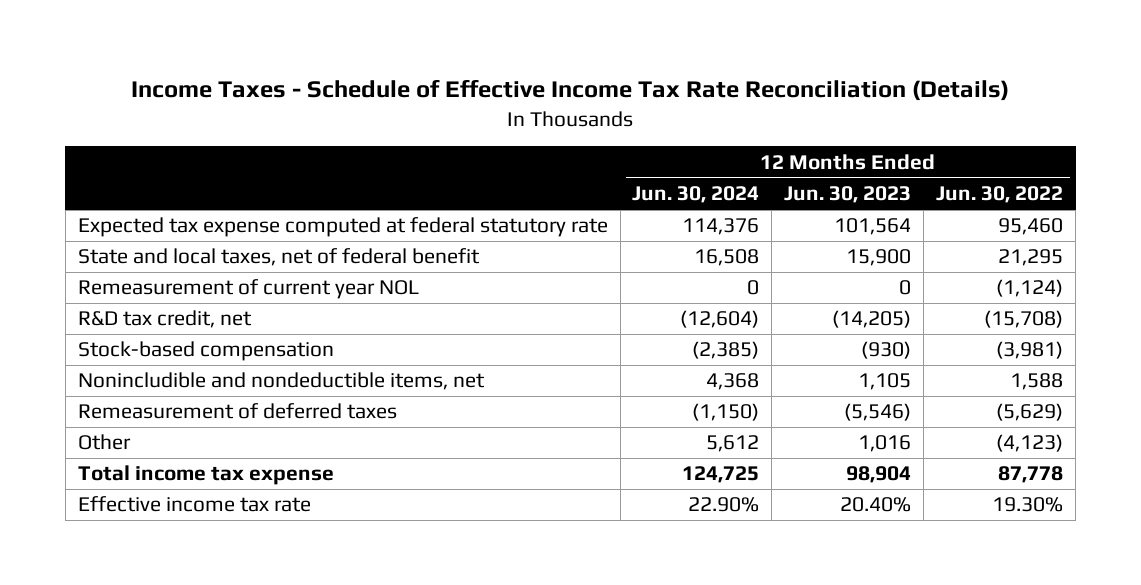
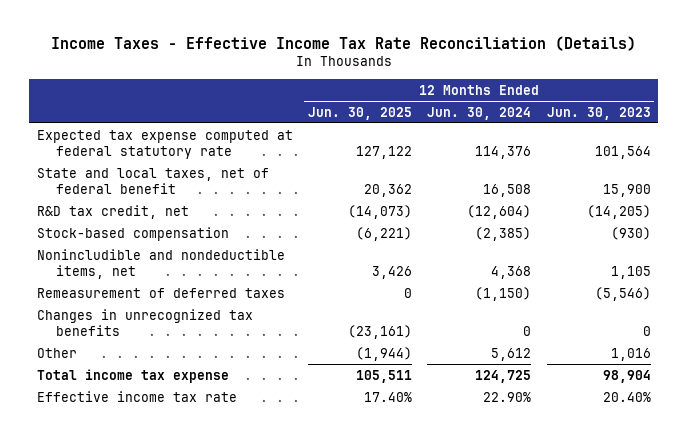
[131,79,1010,102] Income Taxes - Schedule of Effective Income Tax Rate Reconciliation (Details) -> [50,36,636,52] Income Taxes - Effective Income Tax Rate Reconciliation (Details)
[936,186,1064,204] Jun. 30, 2022 -> none
none -> [307,106,412,120] Jun. 30, 2025
[77,279,419,300] Remeasurement of current year NOL -> none
none -> [36,308,253,336] Changes in unrecognized tax benefits

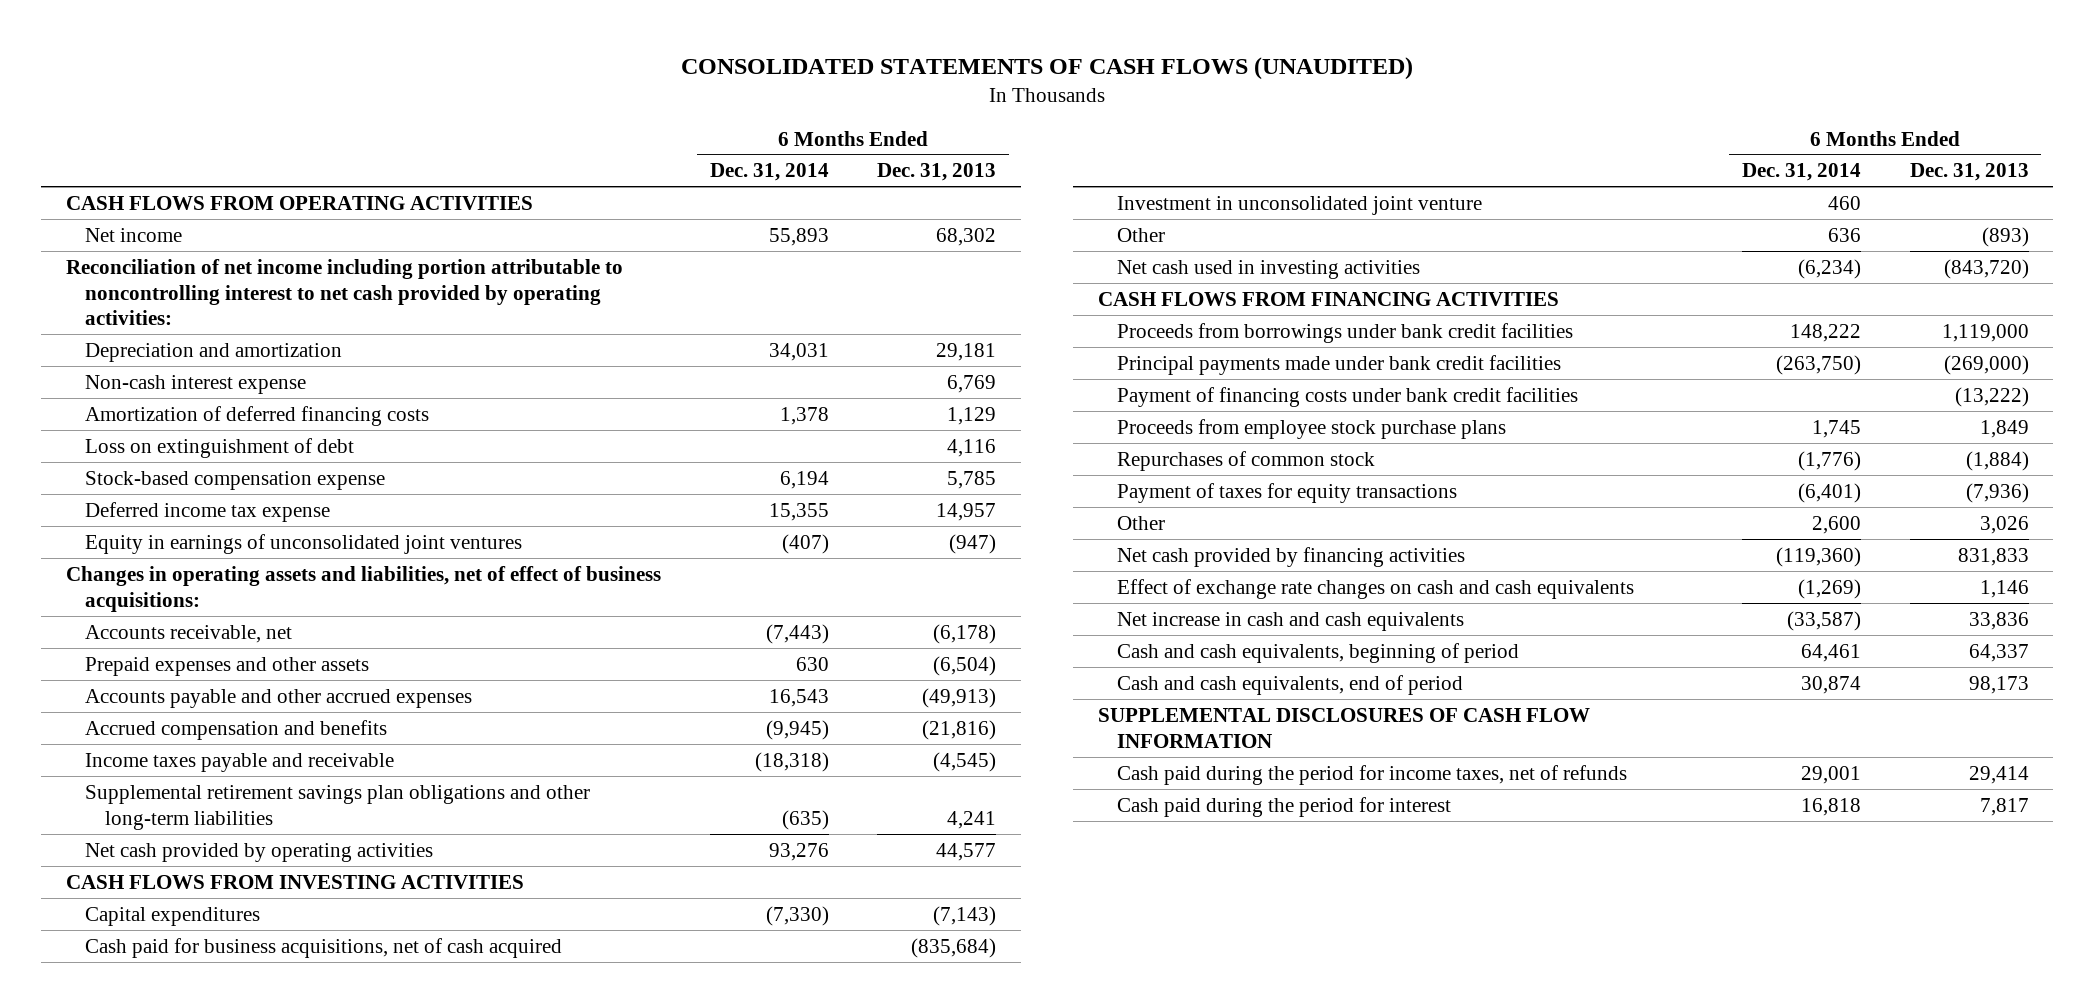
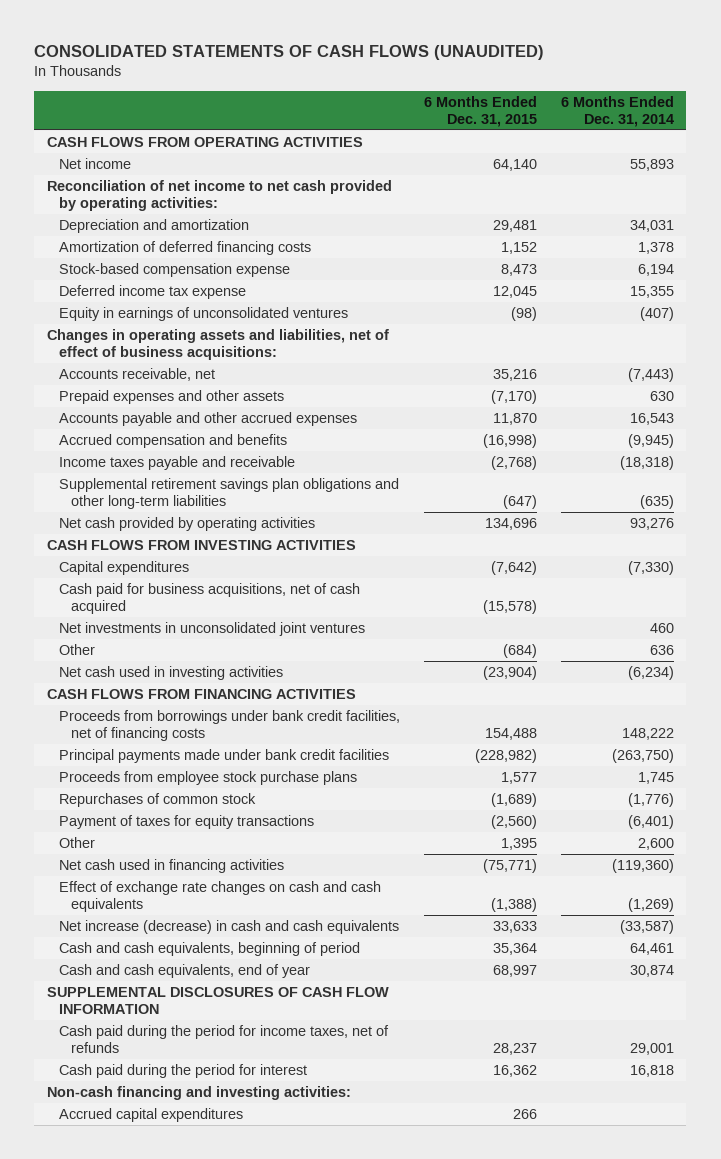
[877,163,997,182] Dec. 31, 2013 -> none
none -> [423,95,537,127] 6 Months Ended Dec. 31, 2015
[65,258,623,326] Reconciliation of net income including portion attributable to noncontrolling interest to net cash provided by operating activities: -> [46,180,392,212] Reconciliation of net income to net cash provided by operating activities:
[85,374,307,394] Non-cash interest expense -> none
[85,437,355,458] Loss on extinguishment of debt -> none
[85,533,523,554] Equity in earnings of unconsolidated joint ventures -> [58,307,348,322] Equity in earnings of unconsolidated ventures
[1117,195,1483,215] Investment in unconsolidated joint venture -> [58,622,365,637] Net investments in unconsolidated joint ventures
[1117,322,1574,343] Proceeds from borrowings under bank credit facilities -> [58,710,400,742] Proceeds from borrowings under bank credit facilities, net of financing costs
[1117,386,1579,407] Payment of financing costs under bank credit facilities -> none
[1117,546,1466,567] Net cash provided by financing activities -> [58,859,284,874] Net cash used in financing activities
[1117,611,1465,631] Net increase in cash and cash equivalents -> [58,920,399,935] Net increase (decrease) in cash and cash equivalents
[1117,674,1464,695] Cash and cash equivalents, end of period -> [58,964,310,979] Cash and cash equivalents, end of year
none -> [46,1086,351,1101] Non-cash financing and investing activities:
none -> [58,1108,243,1123] Accrued capital expenditures

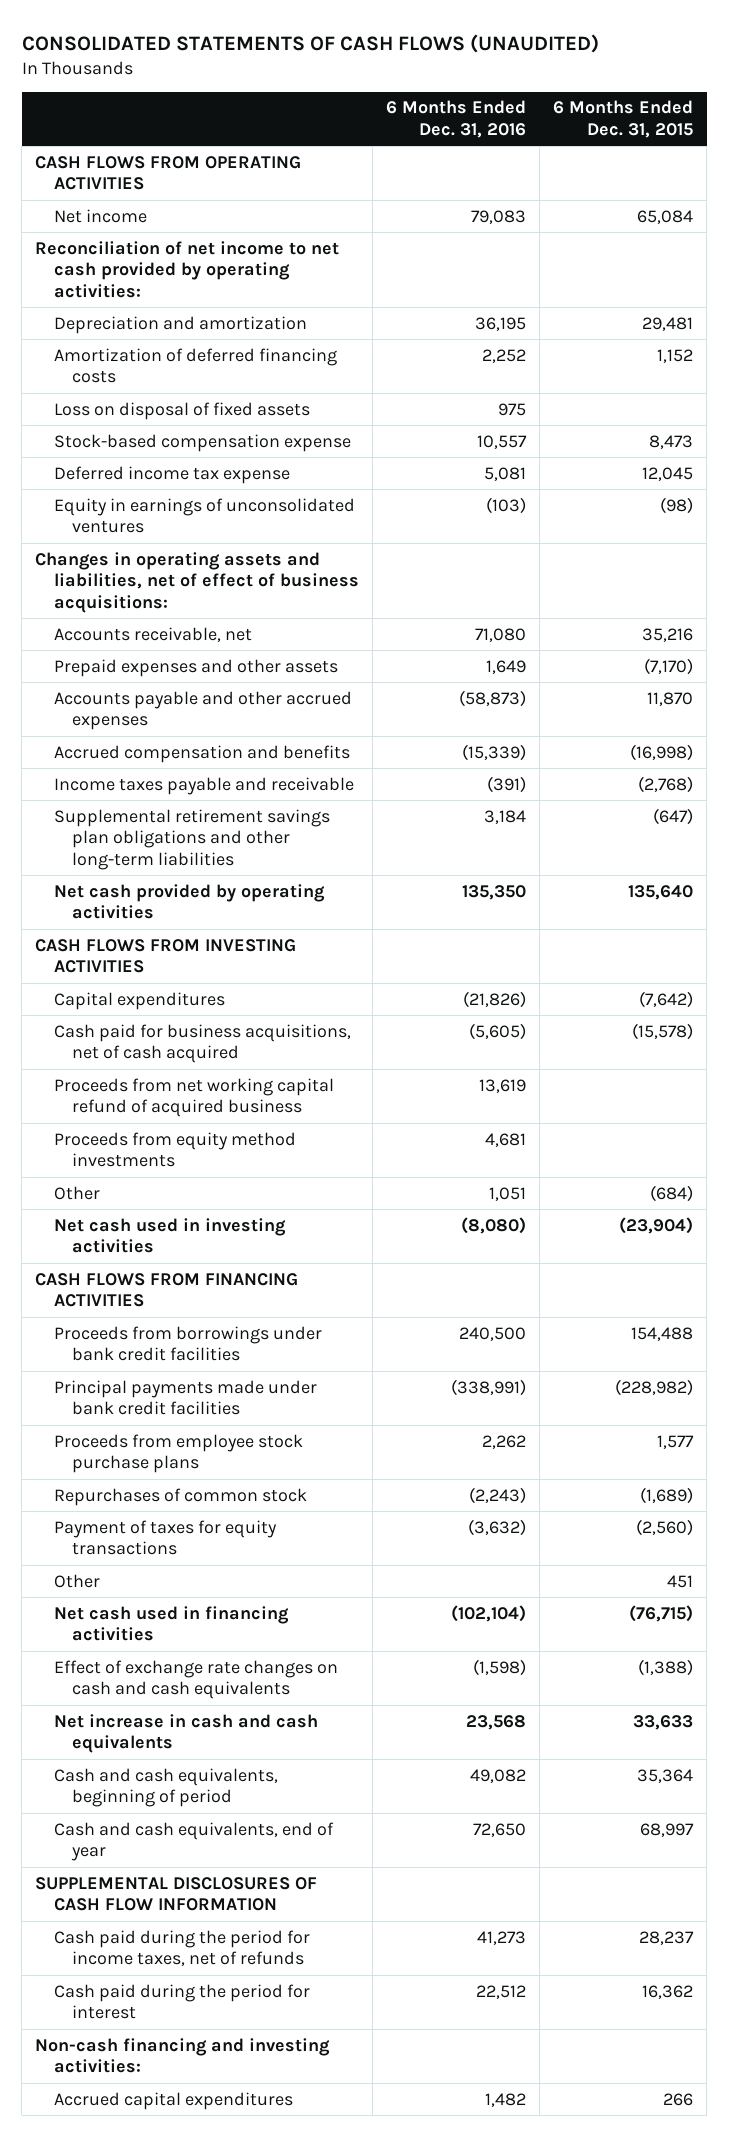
[560,95,674,127] 6 Months Ended Dec. 31, 2014 -> none
none -> [386,100,527,138] 6 Months Ended Dec. 31, 2016
[492,159,537,172] 64,140 -> [637,209,694,224] 65,084
none -> [53,401,310,420] Loss on disposal of fixed assets
[484,518,537,531] 134,696 -> [628,884,694,900] 135,640
none -> [53,1077,334,1118] Proceeds from net working capital refund of acquired business
[58,622,365,637] Net investments in unconsolidated joint ventures -> [53,1131,296,1168] Proceeds from equity method investments
[58,710,400,742] Proceeds from borrowings under bank credit facilities, net of financing costs -> [53,1325,322,1362] Proceeds from borrowings under bank credit facilities
[500,838,537,851] 1,395 -> [667,1574,694,1588] 451
[482,859,537,874] (75,771) -> [629,1604,694,1622] (76,715)
[58,920,399,935] Net increase (decrease) in cash and cash equivalents -> [53,1713,318,1754] Net increase in cash and cash equivalents

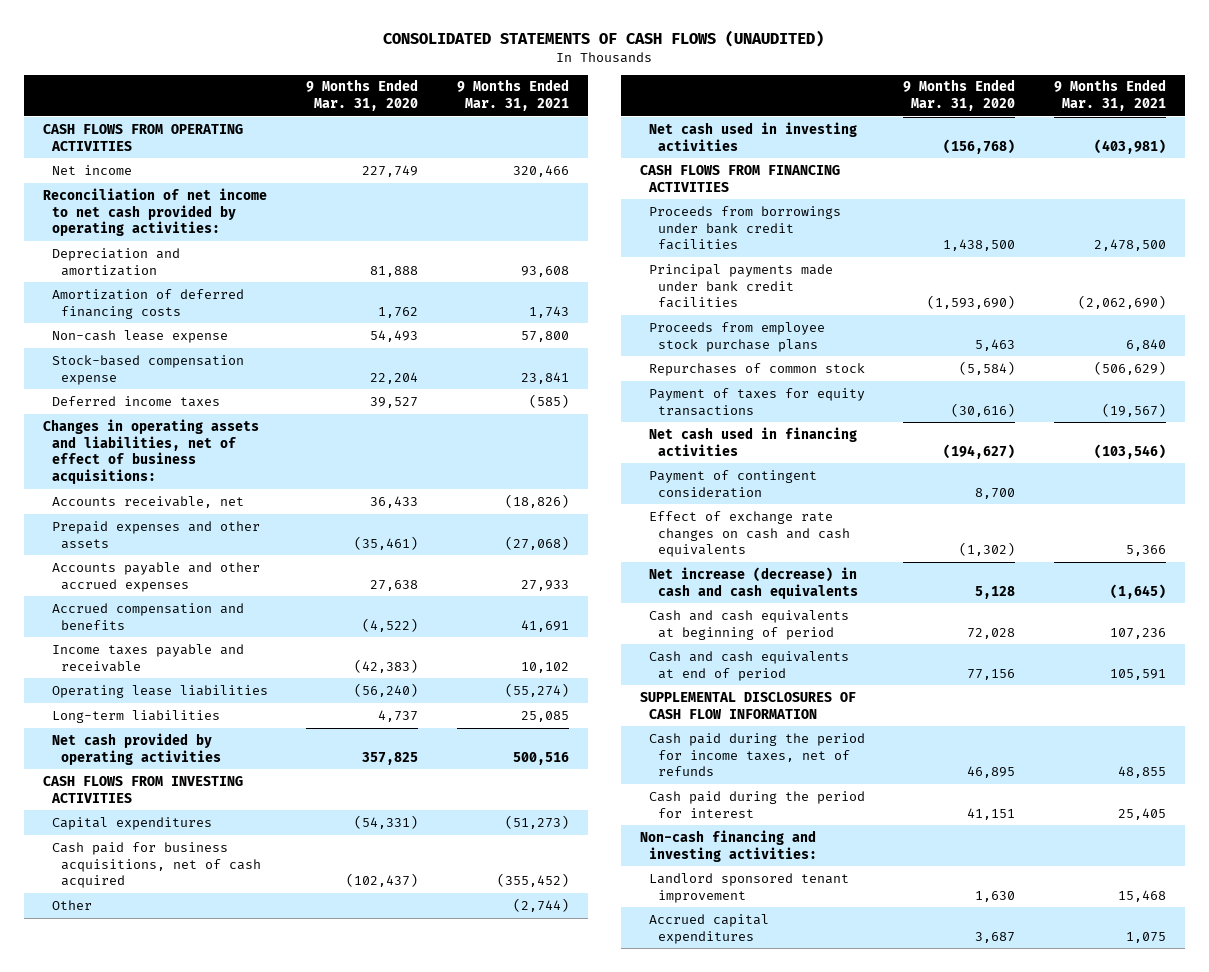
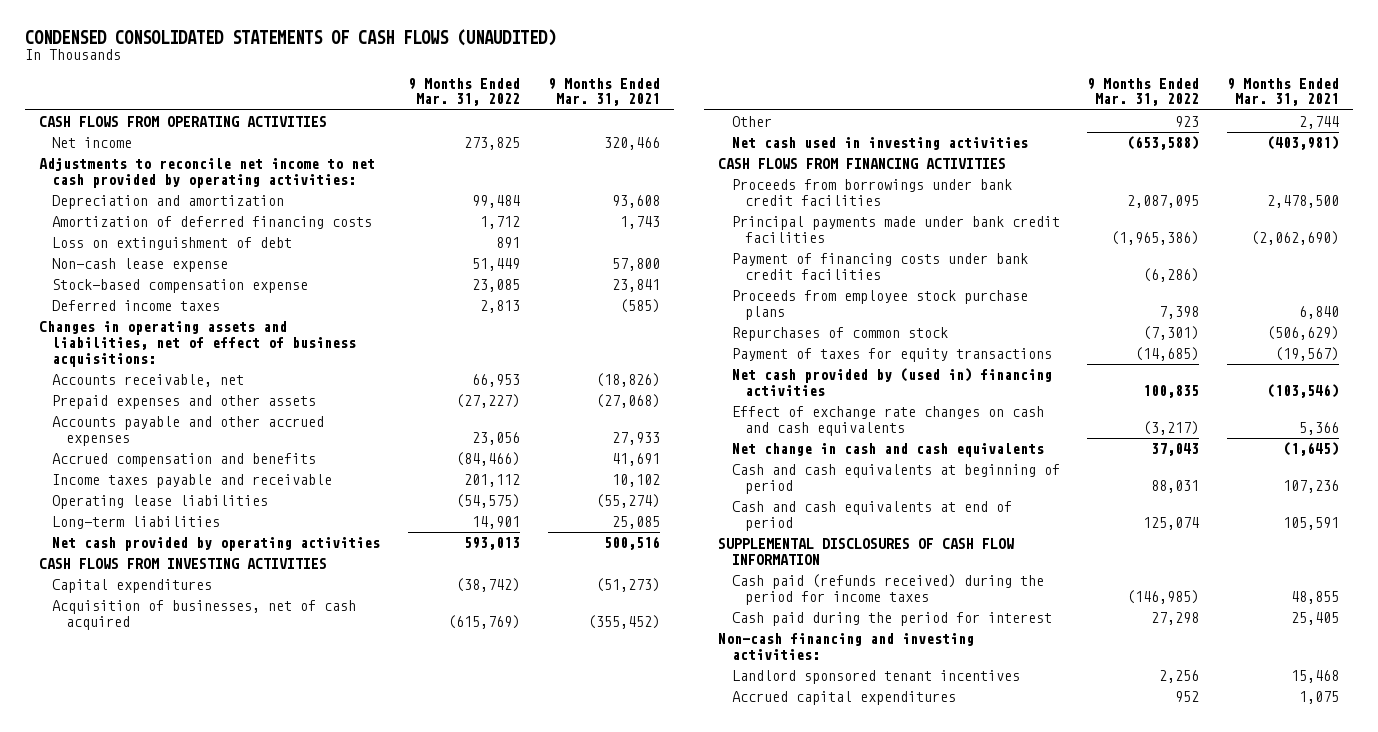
[383,29,825,47] CONSOLIDATED STATEMENTS OF CASH FLOWS (UNAUDITED) -> [24,28,556,46] CONDENSED CONSOLIDATED STATEMENTS OF CASH FLOWS (UNAUDITED)
[306,79,419,112] 9 Months Ended Mar. 31, 2020 -> none
none -> [407,77,520,107] 9 Months Ended Mar. 31, 2022
[42,187,267,237] Reconciliation of net income to net cash provided by operating activities: -> [38,158,375,189] Adjustments to reconcile net income to net cash provided by operating activities:
none -> [52,237,293,251] Loss on extinguishment of debt
[52,841,262,889] Cash paid for business acquisitions, net of cash acquired -> [52,600,357,631] Acquisition of businesses, net of cash acquired
[512,897,569,912] (2,744) -> [1299,116,1340,130] 2,744
none -> [731,253,1028,281] Payment of financing costs under bank credit facilities
[649,469,818,498] Payment of contingent consideration -> none
[649,426,858,456] Net cash used in financing activities -> [731,368,1052,397] Net cash provided by (used in) financing activities
[649,566,859,599] Net increase (decrease) in cash and cash equivalents -> [731,443,1044,458] Net change in cash and cash equivalents
[649,732,866,777] Cash paid during the period for income taxes, net of refunds -> [731,574,1044,606] Cash paid (refunds received) during the period for income taxes
[649,872,850,903] Landlord sponsored tenant improvement -> [731,670,1020,685] Landlord sponsored tenant incentives

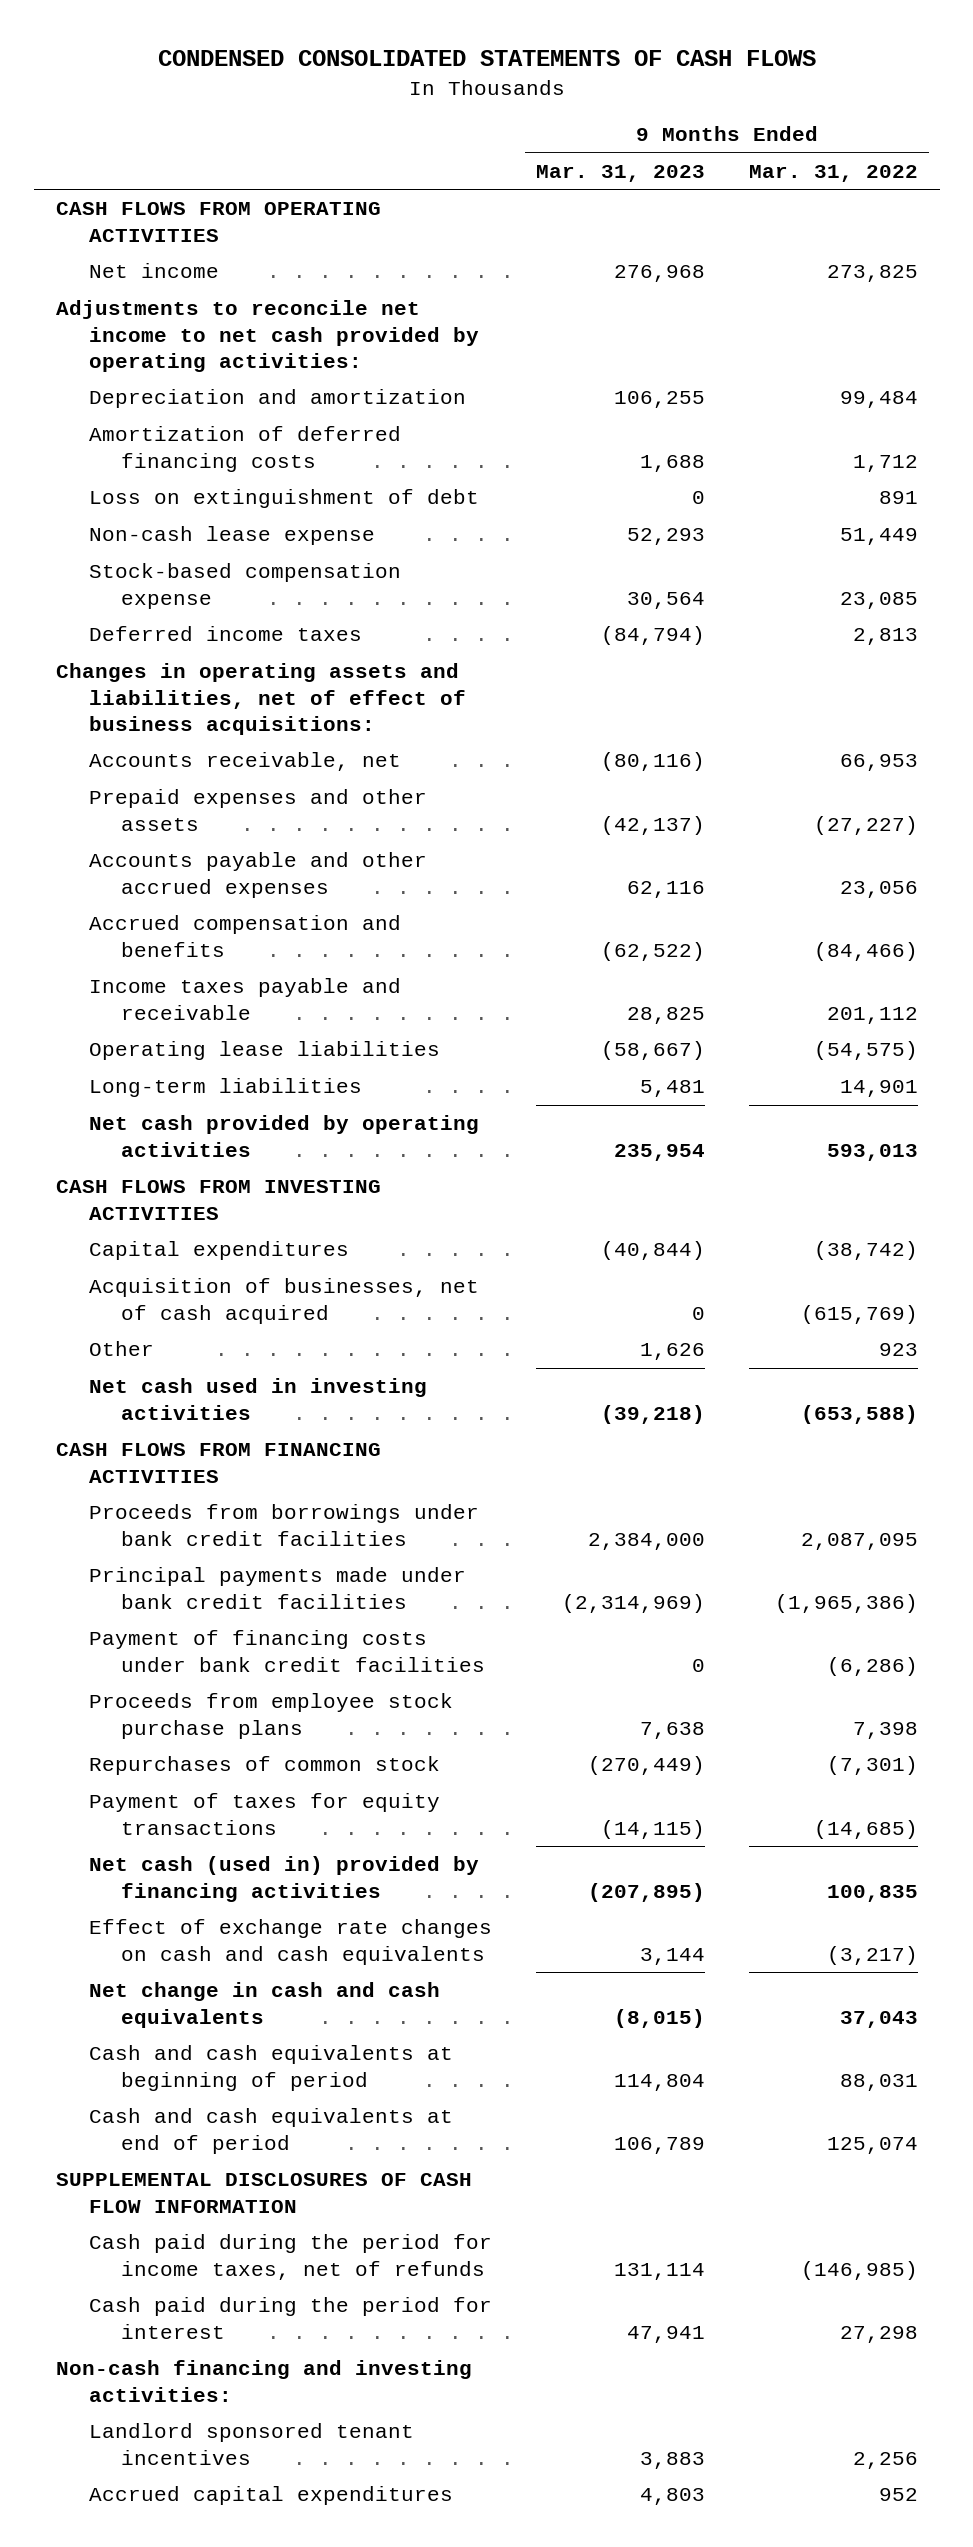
[24,28,556,46] CONDENSED CONSOLIDATED STATEMENTS OF CASH FLOWS (UNAUDITED) -> [157,50,816,67] CONDENSED CONSOLIDATED STATEMENTS OF CASH FLOWS
[547,77,660,107] 9 Months Ended Mar. 31, 2021 -> none
none -> [535,164,705,182] Mar. 31, 2023
[731,368,1052,397] Net cash provided by (used in) financing activities -> [88,1856,479,1902] Net cash (used in) provided by financing activities
[731,574,1044,606] Cash paid (refunds received) during the period for income taxes -> [88,2234,492,2280] Cash paid during the period for income taxes, net of refunds

